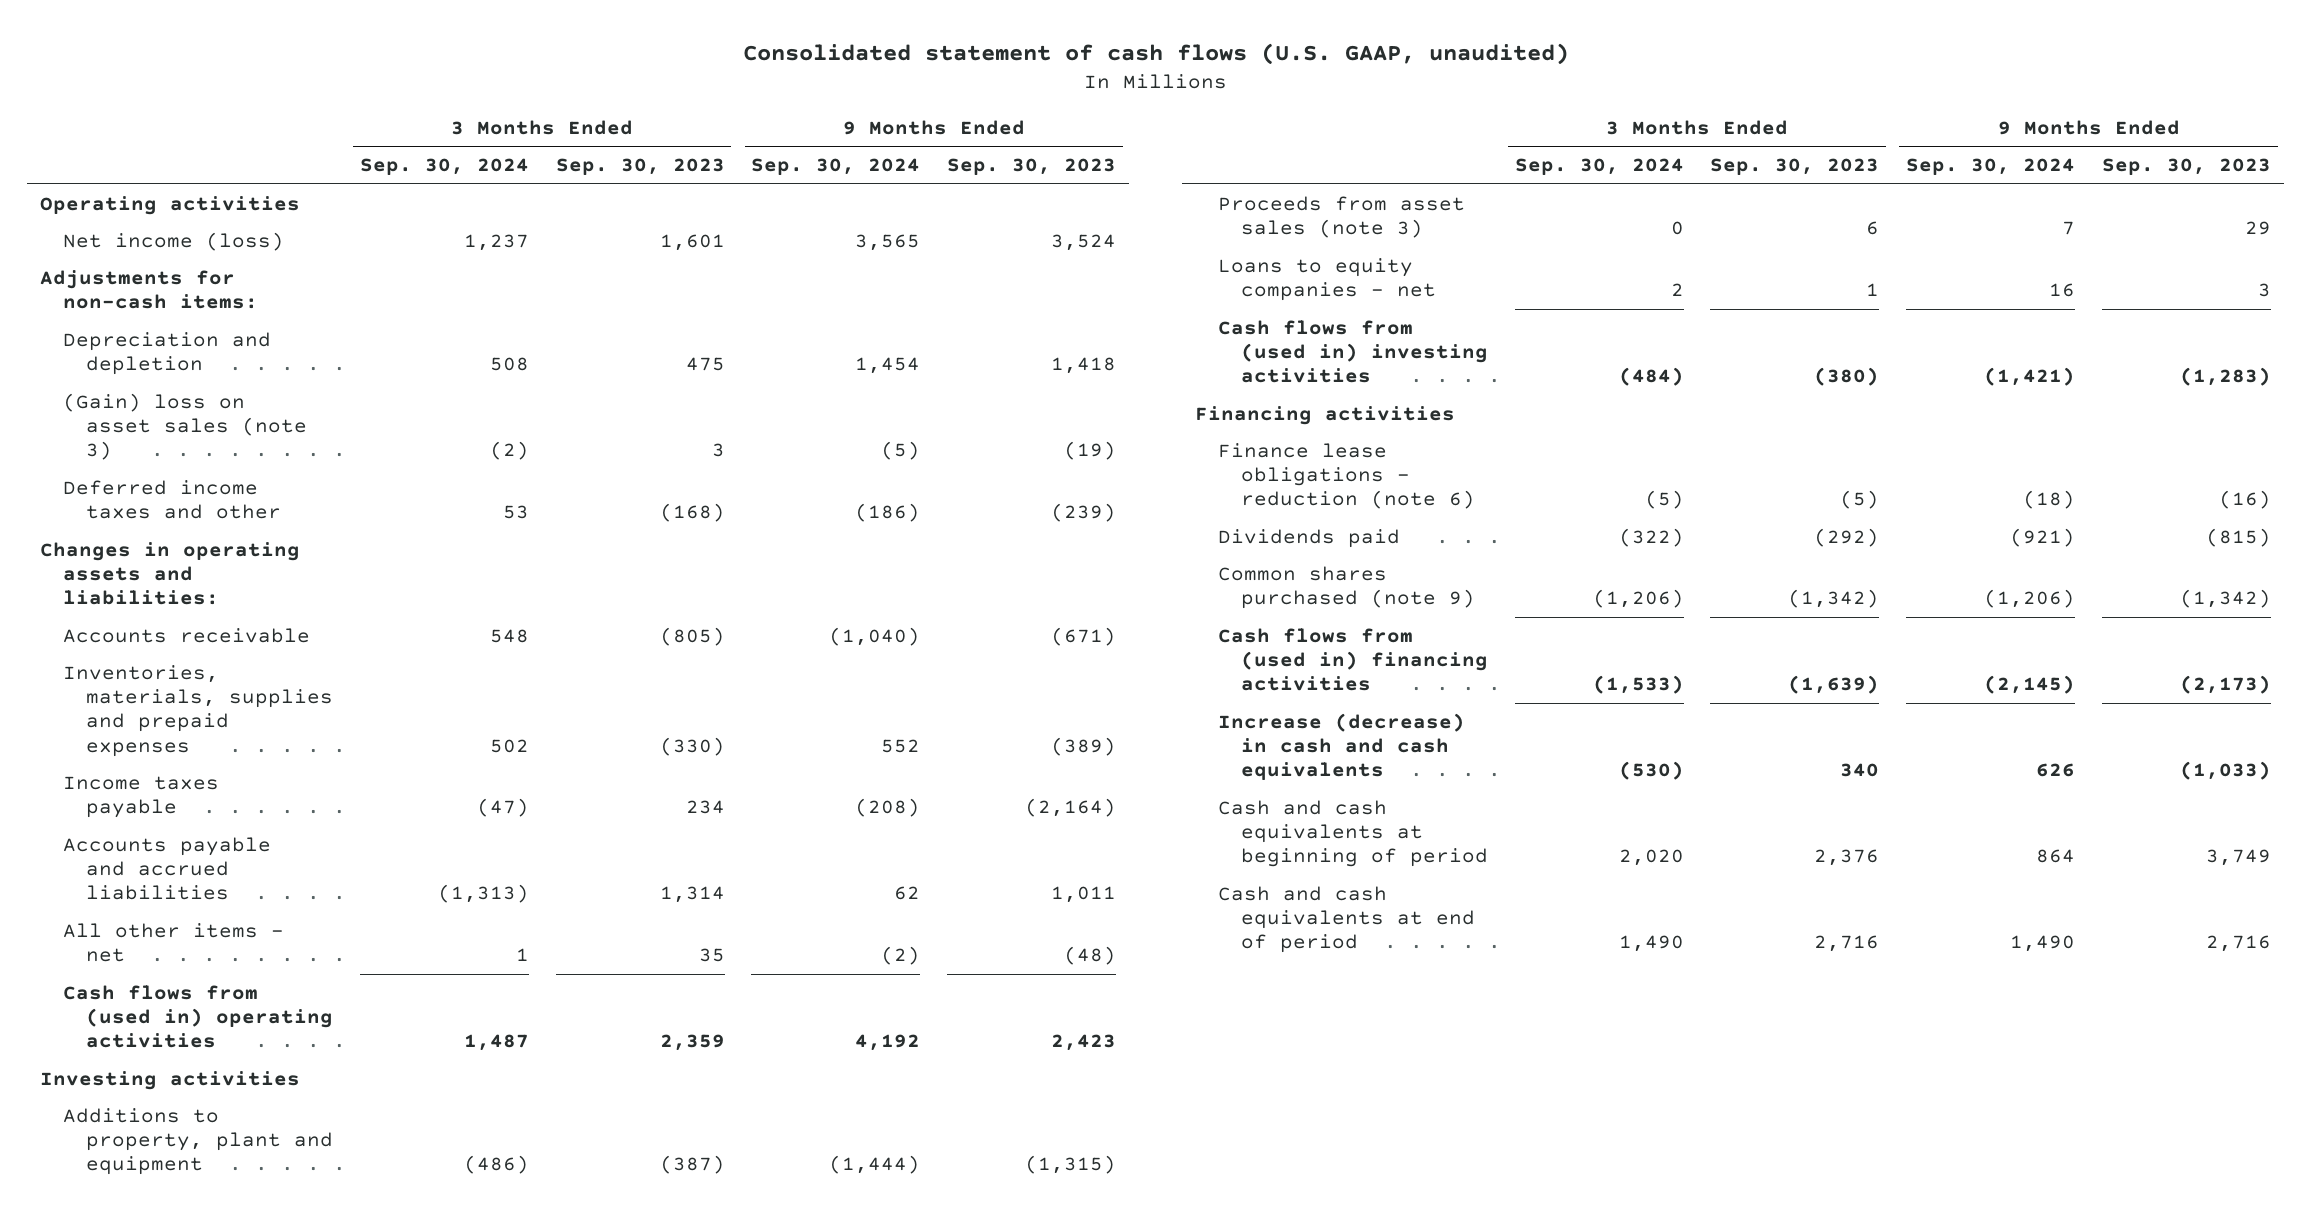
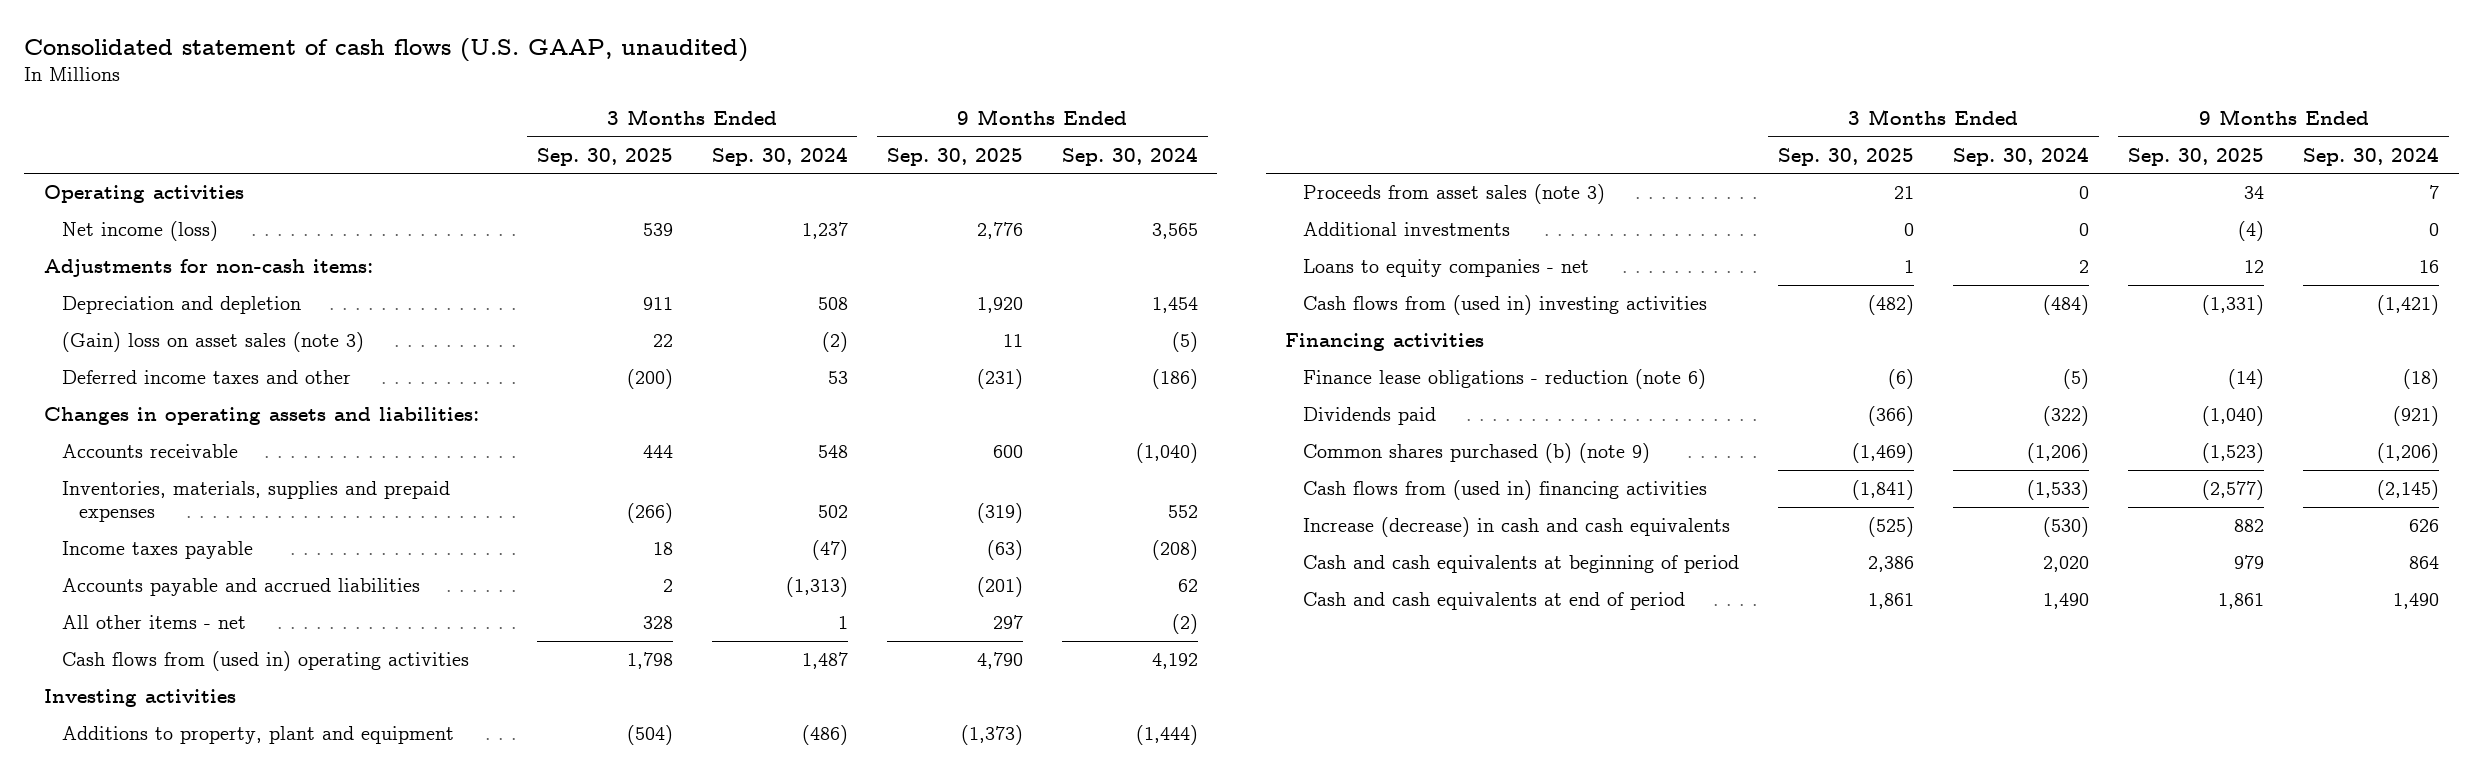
[555,158,725,176] Sep. 30, 2023 -> none
[947,158,1117,176] Sep. 30, 2023 -> none
none -> [536,147,673,166] Sep. 30, 2025
none -> [886,147,1023,166] Sep. 30, 2025
none -> [1302,221,1510,236] Additional investments
[1218,565,1475,610] Common shares purchased (note 9) -> [1302,442,1650,463] Common shares purchased (b) (note 9)

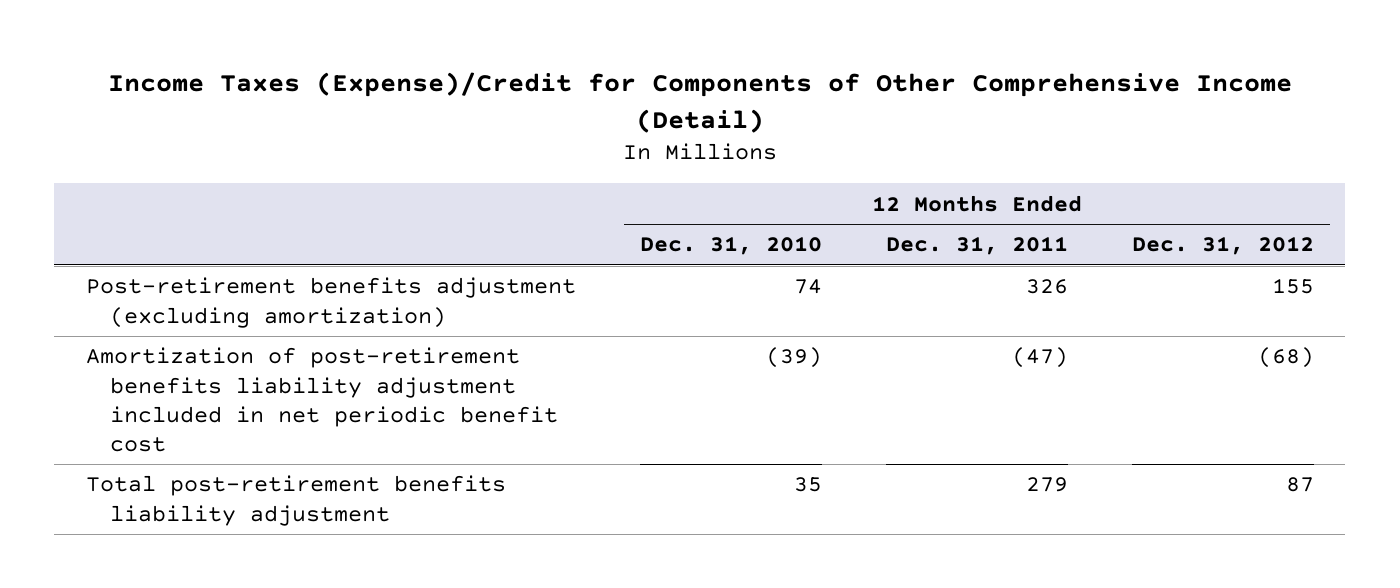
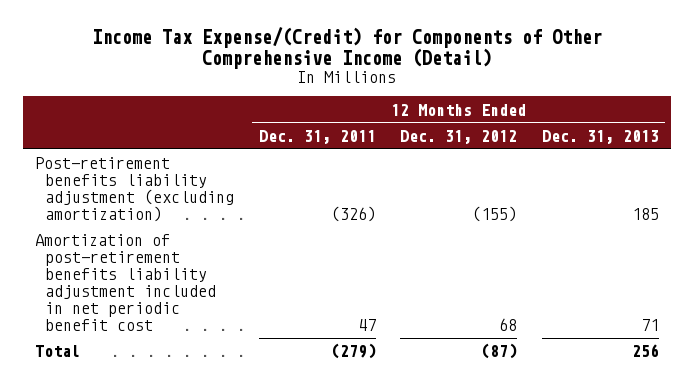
[107,71,1292,133] Income Taxes (Expense)/Credit for Components of Other Comprehensive Income (Detail) -> [91,26,602,69] Income Tax Expense/(Credit) for Components of Other Comprehensive Income (Detail)
[639,236,822,256] Dec. 31, 2010 -> none
none -> [541,130,659,145] Dec. 31, 2013
[85,475,506,526] Total post-retirement benefits liability adjustment -> none
[85,277,576,328] Post-retirement benefits adjustment (excluding amortization) -> [34,157,234,223] Post-retirement benefits liability adjustment (excluding amortization)
[1025,279,1068,295] 326 -> [330,206,376,223] (326)
[1271,278,1314,295] 155 -> [472,206,518,223] (155)
[1011,347,1068,369] (47) -> [357,319,376,332] 47
[1257,347,1314,369] (68) -> [499,318,518,332] 68
none -> [34,345,80,358] Total

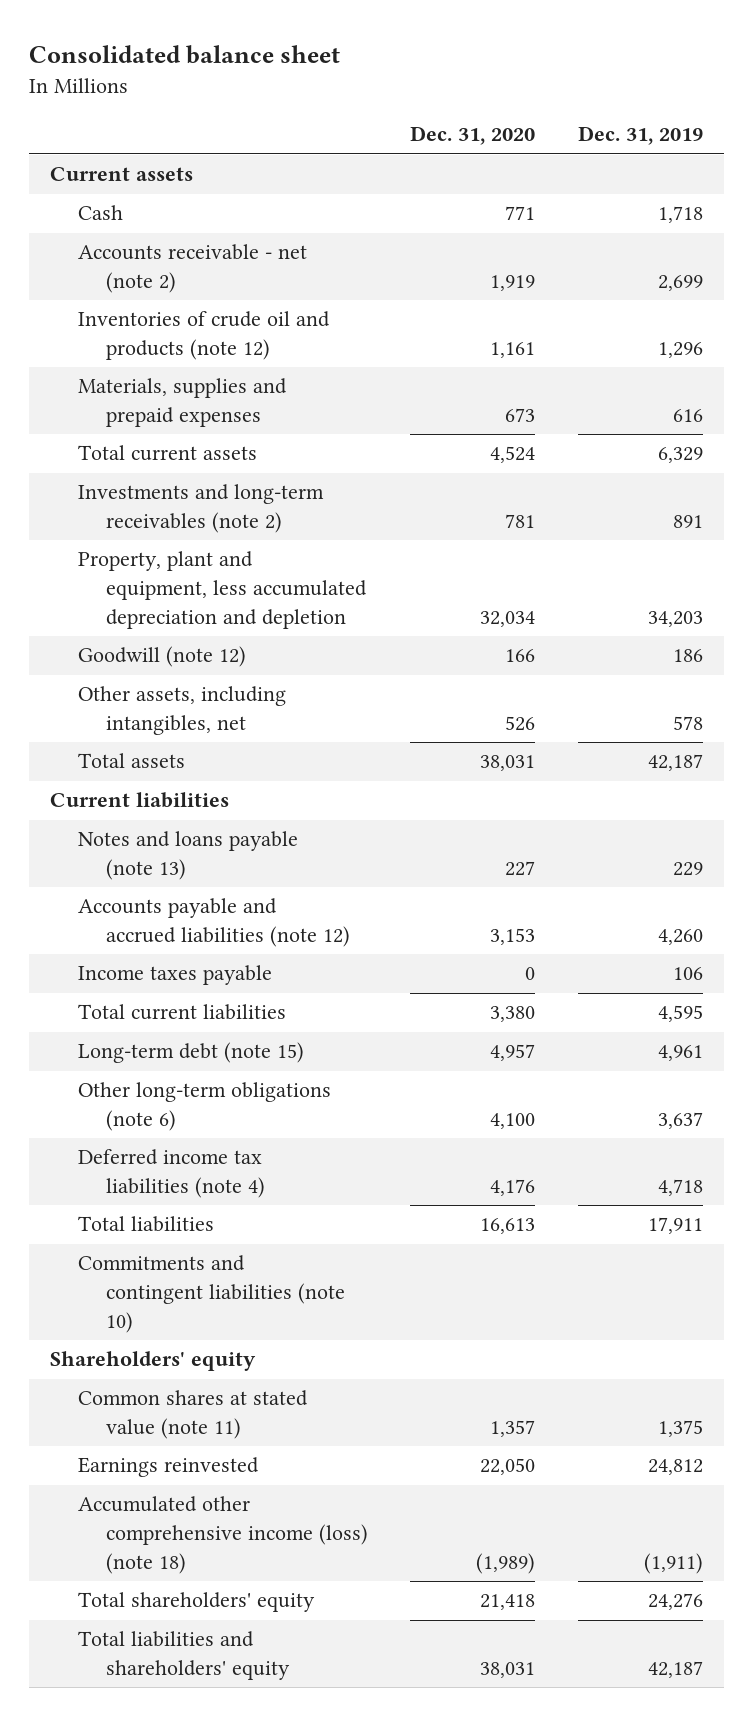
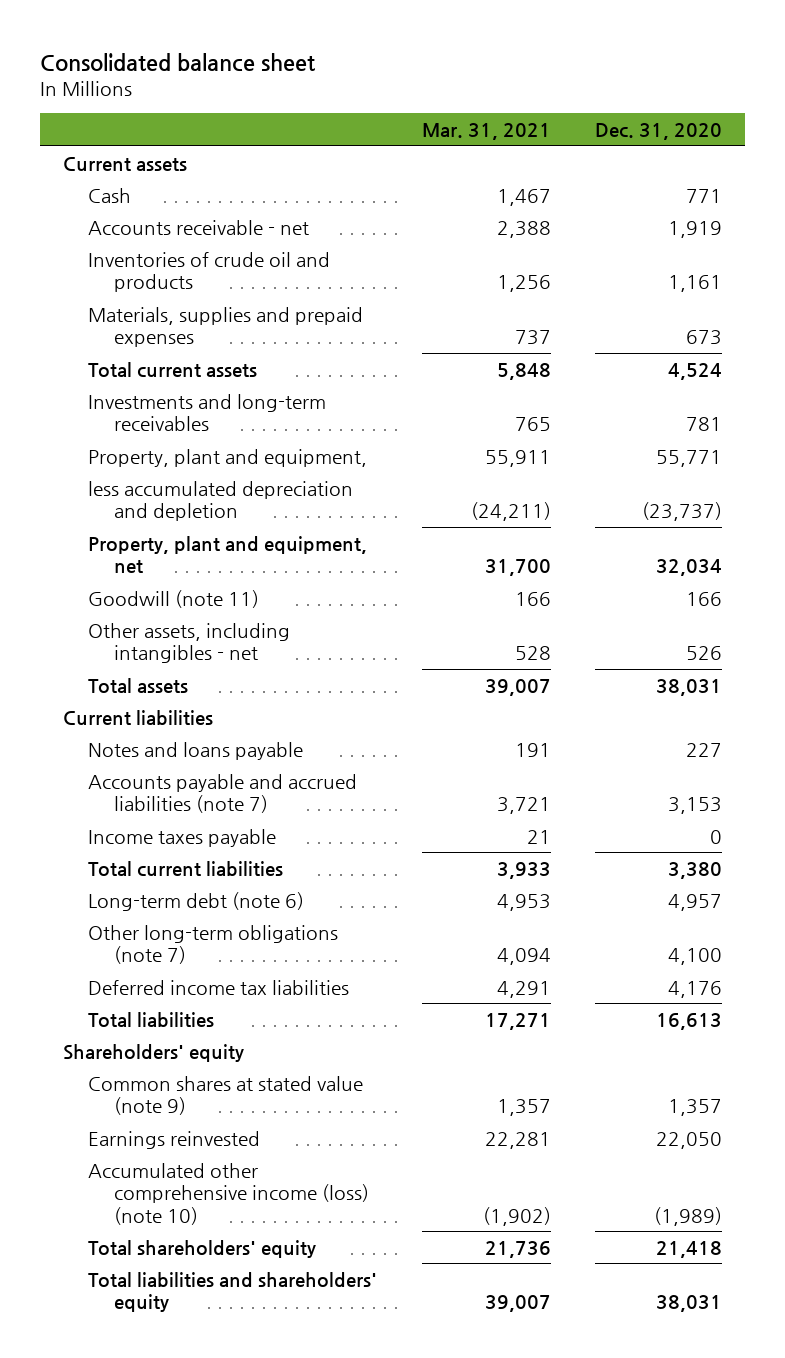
[578,126,704,146] Dec. 31, 2019 -> none
none -> [421,123,551,141] Mar. 31, 2021
[77,244,307,294] Accounts receivable - net (note 2) -> [88,219,310,235] Accounts receivable - net
[77,311,330,361] Inventories of crude oil and products (note 12) -> [88,251,331,293] Inventories of crude oil and products
[77,484,324,534] Investments and long-term receivables (note 2) -> [88,393,327,432] Investments and long-term receivables
none -> [88,448,368,467] Property, plant and equipment,
none -> [88,480,354,522] less accumulated depreciation and depletion
[77,551,367,629] Property, plant and equipment, less accumulated depreciation and depletion -> [88,535,368,574] Property, plant and equipment, net
[77,646,246,668] Goodwill (note 12) -> [88,589,260,608] Goodwill (note 11)
[77,686,286,736] Other assets, including intangibles, net -> [88,622,291,664] Other assets, including intangibles - net
[77,831,298,881] Notes and loans payable (note 13) -> [88,741,304,760] Notes and loans payable
[77,898,350,948] Accounts payable and accrued liabilities (note 12) -> [88,773,358,814] Accounts payable and accrued liabilities (note 7)
[77,1042,304,1064] Long-term debt (note 15) -> [88,891,305,911] Long-term debt (note 6)
[77,1082,331,1132] Other long-term obligations (note 6) -> [88,924,339,965] Other long-term obligations (note 7)
[77,1149,265,1199] Deferred income tax liabilities (note 4) -> [88,979,350,995] Deferred income tax liabilities
[77,1255,345,1333] Commitments and contingent liabilities (note 10) -> none
[77,1390,308,1440] Common shares at stated value (note 11) -> [88,1075,364,1116] Common shares at stated value (note 9)
[77,1496,368,1574] Accumulated other comprehensive income (loss) (note 18) -> [88,1162,369,1225] Accumulated other comprehensive income (loss) (note 10)

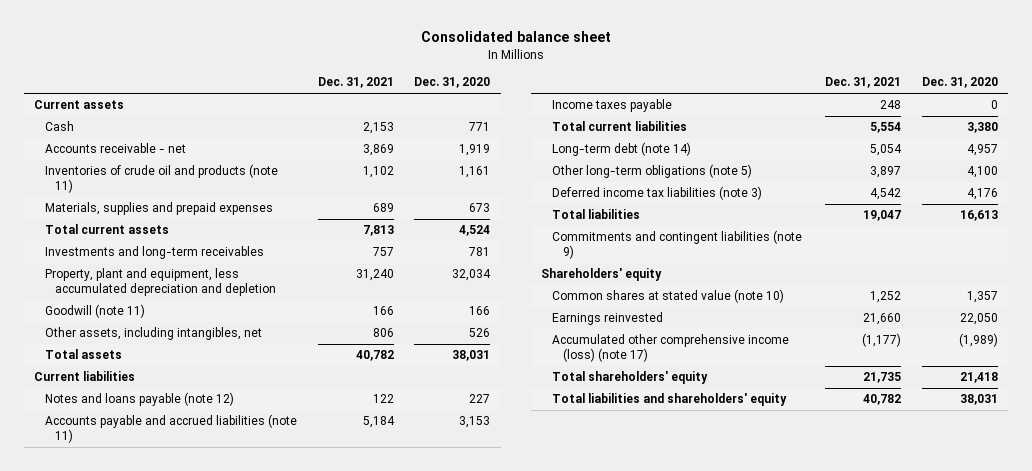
[421,123,551,141] Mar. 31, 2021 -> none
none -> [317,77,394,89] Dec. 31, 2021
[88,251,331,293] Inventories of crude oil and products -> [44,164,278,194] Inventories of crude oil and products (note 11)
[88,448,368,467] Property, plant and equipment, -> none
[88,480,354,522] less accumulated depreciation and depletion -> none
[88,535,368,574] Property, plant and equipment, net -> [44,268,277,297] Property, plant and equipment, less accumulated depreciation and depletion
[88,622,291,664] Other assets, including intangibles - net -> [44,327,262,341] Other assets, including intangibles, net
[88,741,304,760] Notes and loans payable -> [44,392,234,407] Notes and loans payable (note 12)
[88,773,358,814] Accounts payable and accrued liabilities (note 7) -> [44,414,297,444] Accounts payable and accrued liabilities (note 11)
[88,891,305,911] Long-term debt (note 6) -> [552,142,692,157] Long-term debt (note 14)
[88,924,339,965] Other long-term obligations (note 7) -> [552,164,753,179] Other long-term obligations (note 5)
[88,979,350,995] Deferred income tax liabilities -> [552,186,763,201] Deferred income tax liabilities (note 3)
none -> [552,230,803,260] Commitments and contingent liabilities (note 9)
[88,1075,364,1116] Common shares at stated value (note 9) -> [552,289,785,304] Common shares at stated value (note 10)
[88,1162,369,1225] Accumulated other comprehensive income (loss) (note 10) -> [552,334,790,363] Accumulated other comprehensive income (loss) (note 17)

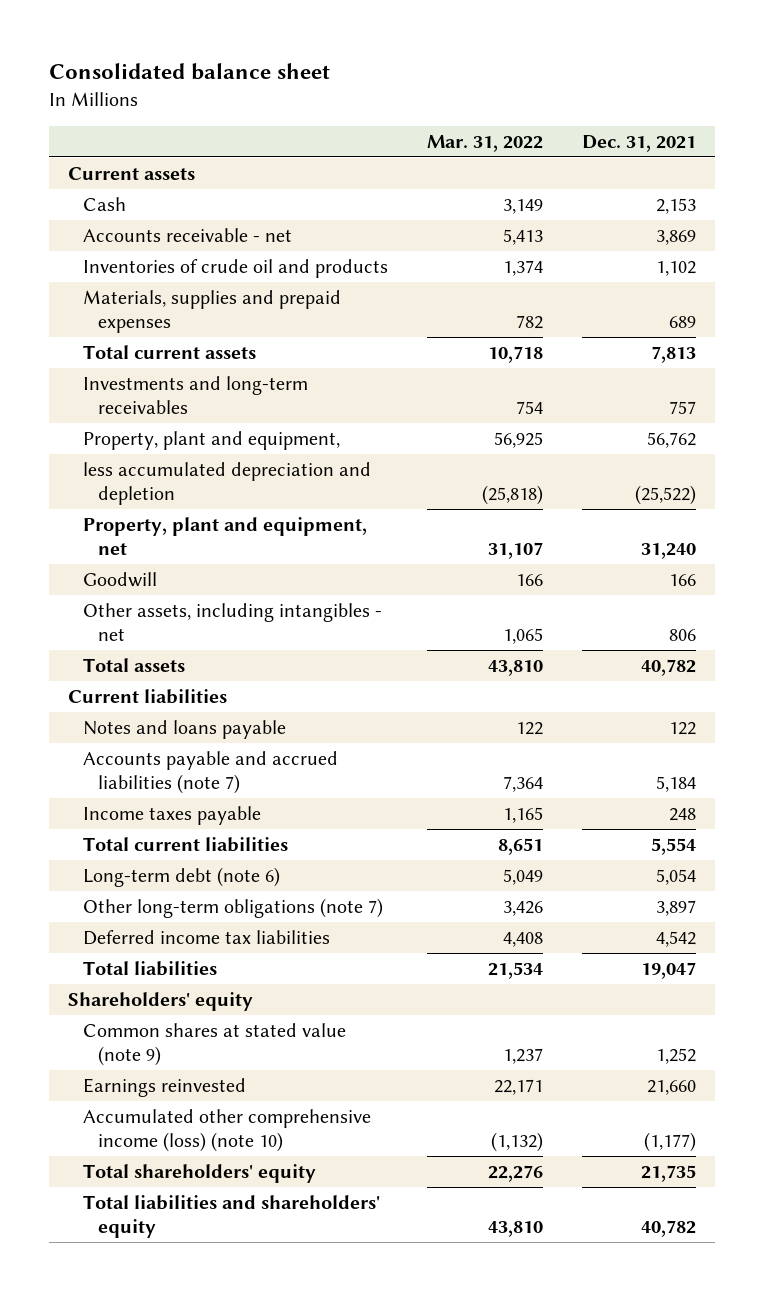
[414,77,491,89] Dec. 31, 2020 -> none
none -> [426,134,543,152] Mar. 31, 2022
[44,164,278,194] Inventories of crude oil and products (note 11) -> [82,258,388,278] Inventories of crude oil and products
none -> [82,430,340,450] Property, plant and equipment,
none -> [82,461,371,505] less accumulated depreciation and depletion
[44,268,277,297] Property, plant and equipment, less accumulated depreciation and depletion -> [82,516,367,555] Property, plant and equipment, net
[44,304,145,319] Goodwill (note 11) -> [82,571,157,587] Goodwill
[44,327,262,341] Other assets, including intangibles, net -> [82,602,382,641] Other assets, including intangibles - net
[44,392,234,407] Notes and loans payable (note 12) -> [82,719,286,739] Notes and loans payable
[44,414,297,444] Accounts payable and accrued liabilities (note 11) -> [82,750,338,794] Accounts payable and accrued liabilities (note 7)
[552,142,692,157] Long-term debt (note 14) -> [82,866,280,887] Long-term debt (note 6)
[552,164,753,179] Other long-term obligations (note 5) -> [82,897,383,918] Other long-term obligations (note 7)
[552,186,763,201] Deferred income tax liabilities (note 3) -> [82,929,330,945] Deferred income tax liabilities
[552,230,803,260] Commitments and contingent liabilities (note 9) -> none
[552,289,785,304] Common shares at stated value (note 10) -> [82,1022,346,1066] Common shares at stated value (note 9)
[552,334,790,363] Accumulated other comprehensive income (loss) (note 17) -> [82,1108,371,1152] Accumulated other comprehensive income (loss) (note 10)

